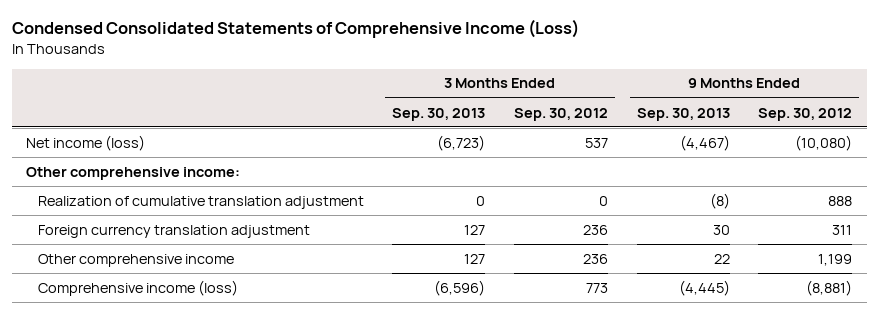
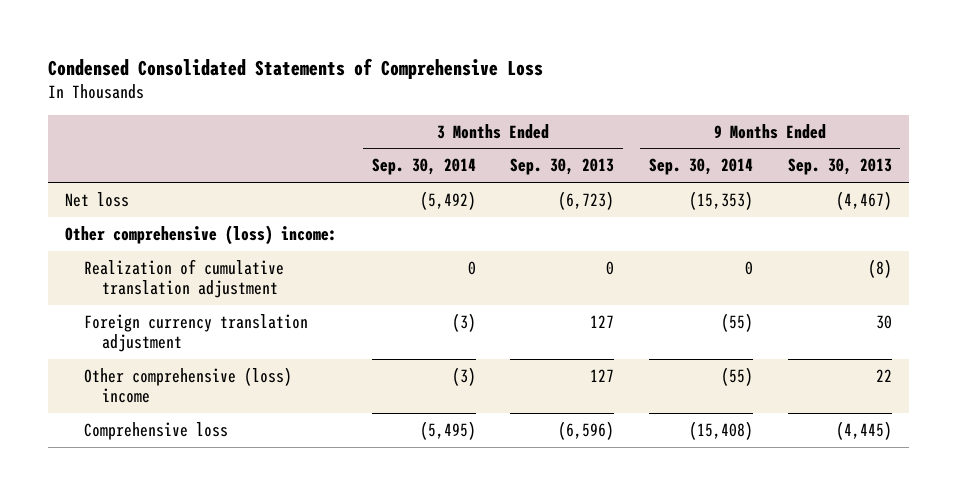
[11,19,579,39] Condensed Consolidated Statements of Comprehensive Income (Loss) -> [47,57,543,79] Condensed Consolidated Statements of Comprehensive Loss
[514,107,609,121] Sep. 30, 2012 -> none
[758,107,853,121] Sep. 30, 2012 -> none
none -> [371,158,476,176] Sep. 30, 2014
none -> [649,158,754,176] Sep. 30, 2014
[26,134,146,151] Net income (loss) -> [65,191,130,207] Net loss
[26,166,241,180] Other comprehensive income: -> [65,224,338,245] Other comprehensive (loss) income:
[37,253,234,267] Other comprehensive income -> [83,366,292,404] Other comprehensive (loss) income
[37,279,238,296] Comprehensive income (loss) -> [83,421,228,440] Comprehensive loss

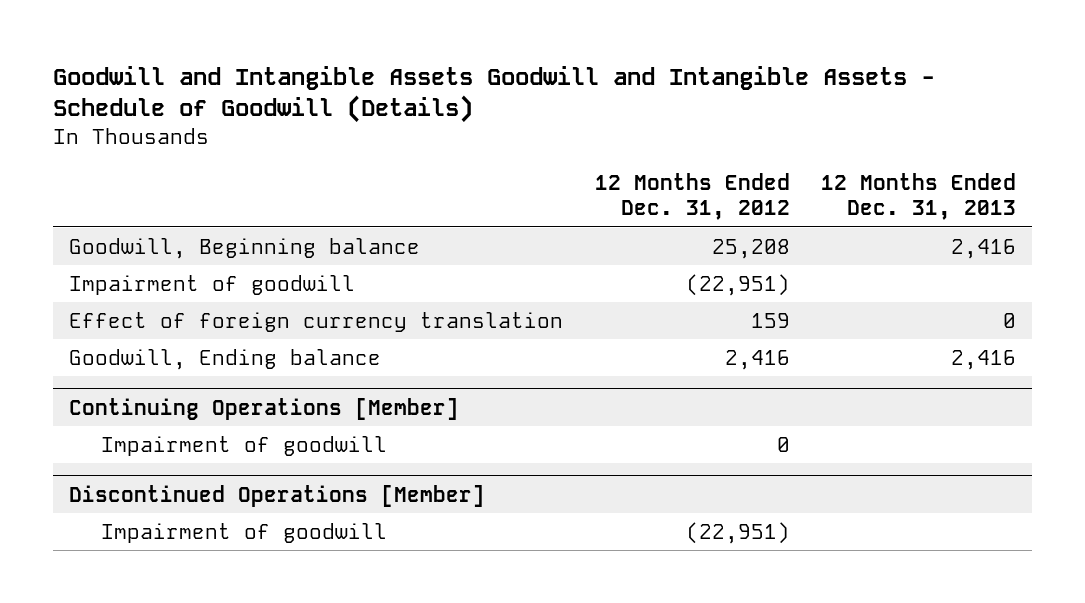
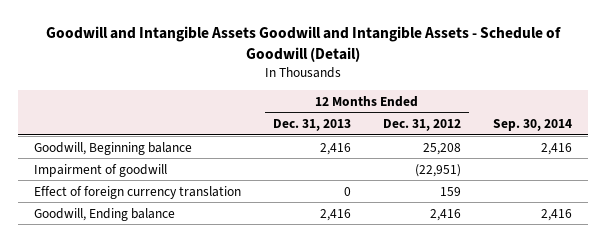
[53,65,936,124] Goodwill and Intangible Assets Goodwill and Intangible Assets - Schedule of Goodwill (Details) -> [45,26,561,62] Goodwill and Intangible Assets Goodwill and Intangible Assets - Schedule of Goodwill (Detail)
none -> [493,118,573,131] Sep. 30, 2014
[68,397,459,420] Continuing Operations [Member] -> none
[100,435,387,456] Impairment of goodwill -> none
[68,484,485,507] Discontinued Operations [Member] -> none
[100,522,387,543] Impairment of goodwill -> none

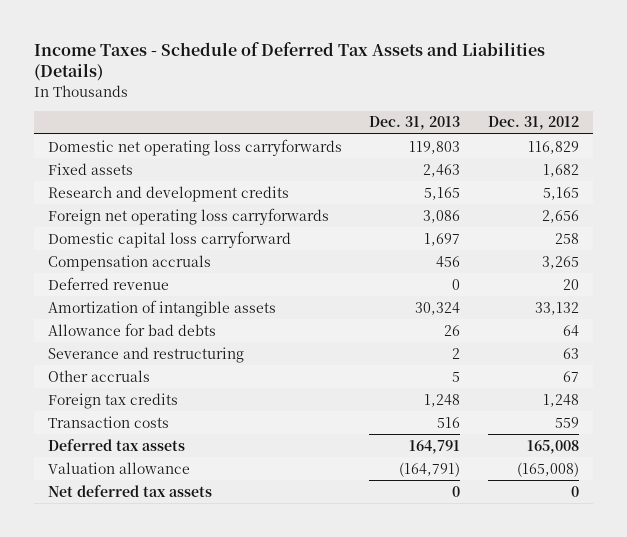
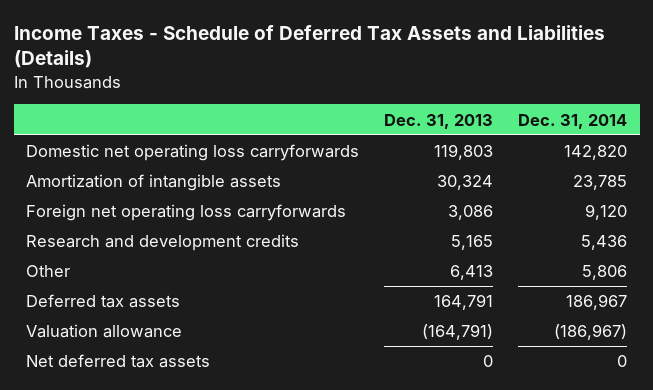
[488,116,580,131] Dec. 31, 2012 -> none
none -> [518,113,628,129] Dec. 31, 2014
[47,162,133,175] Fixed assets -> none
[47,230,291,248] Domestic capital loss carryforward -> none
[47,254,211,271] Compensation accruals -> none
[47,276,169,290] Deferred revenue -> none
[47,322,216,336] Allowance for bad debts -> none
[47,346,244,363] Severance and restructuring -> none
[47,392,178,409] Foreign tax credits -> none
[47,415,169,428] Transaction costs -> none
[47,207,329,225] Foreign net operating loss carryforwards -> [26,204,347,222] Foreign net operating loss carryforwards
[47,185,289,202] Research and development credits -> [26,234,300,252] Research and development credits
[47,369,150,382] Other accruals -> [26,265,71,278] Other
[452,371,461,382] 5 -> [450,265,494,281] 6,413

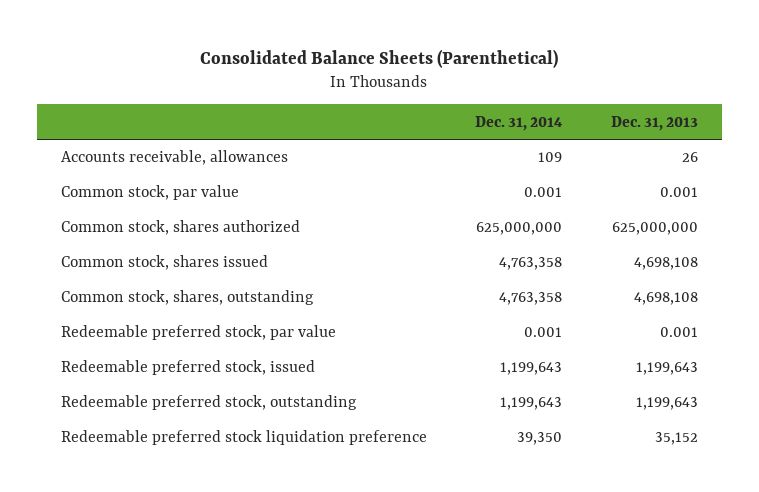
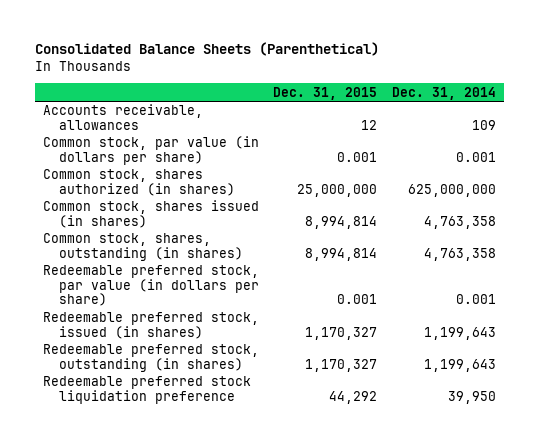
[610,115,698,131] Dec. 31, 2013 -> none
none -> [273,86,378,100] Dec. 31, 2015
[61,185,240,201] Common stock, par value -> [42,136,259,165] Common stock, par value (in dollars per share)
[61,220,301,236] Common stock, shares authorized -> [42,169,235,196] Common stock, shares authorized (in shares)
[61,255,269,271] Common stock, shares issued -> [42,200,259,228] Common stock, shares issued (in shares)
[61,290,315,306] Common stock, shares, outstanding -> [42,233,243,261] Common stock, shares, outstanding (in shares)
[61,325,337,341] Redeemable preferred stock, par value -> [42,265,259,307] Redeemable preferred stock, par value (in dollars per share)
[61,360,316,376] Redeemable preferred stock, issued -> [42,312,259,339] Redeemable preferred stock, issued (in shares)
[61,395,358,411] Redeemable preferred stock, outstanding -> [42,344,259,372] Redeemable preferred stock, outstanding (in shares)
[517,432,563,446] 39,350 -> [448,390,497,404] 39,950

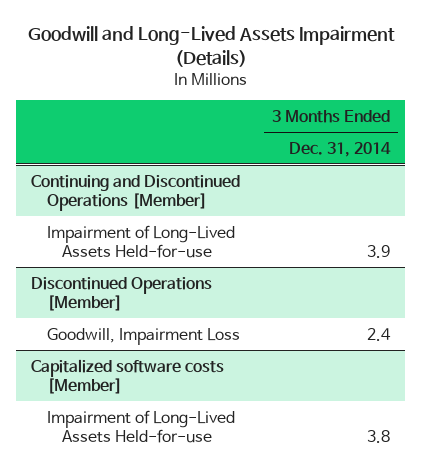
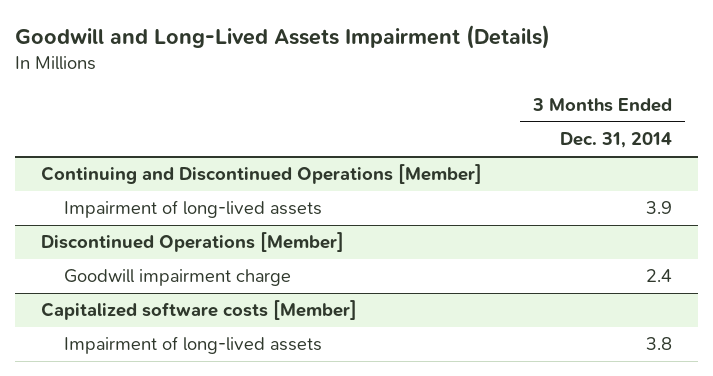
[46,224,235,259] Impairment of Long-Lived Assets Held-for-use -> [64,200,323,219] Impairment of long-lived assets
[46,327,240,345] Goodwill, Impairment Loss -> [64,269,292,287] Goodwill impairment charge
[46,409,235,444] Impairment of Long-Lived Assets Held-for-use -> [64,336,323,355] Impairment of long-lived assets

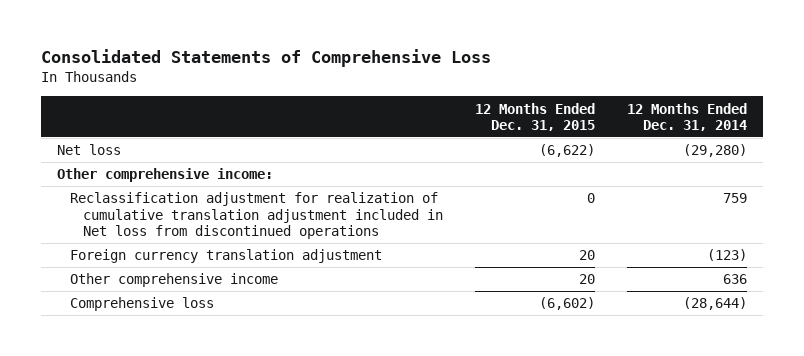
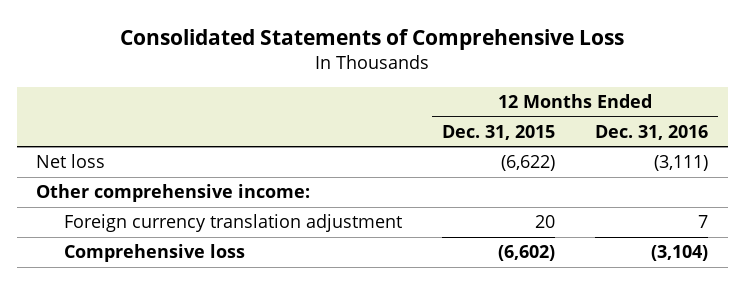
[626,102,747,132] 12 Months Ended Dec. 31, 2014 -> none
none -> [595,124,709,140] Dec. 31, 2016
[70,192,444,239] Reclassification adjustment for realization of cumulative translation adjustment included in Net loss from discontinued operations -> none
[70,273,279,288] Other comprehensive income -> none

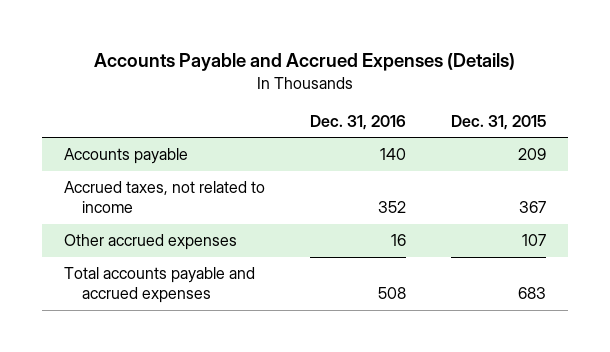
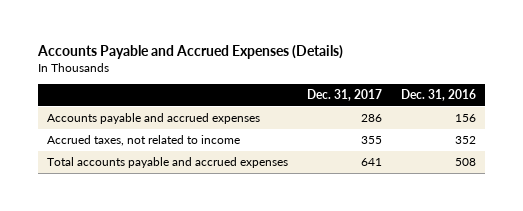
[451,114,547,130] Dec. 31, 2015 -> none
none -> [306,89,382,102] Dec. 31, 2017
[64,148,189,165] Accounts payable -> [46,113,260,125] Accounts payable and accrued expenses
[380,148,407,161] 140 -> [454,114,476,123] 156
[64,234,238,251] Other accrued expenses -> none

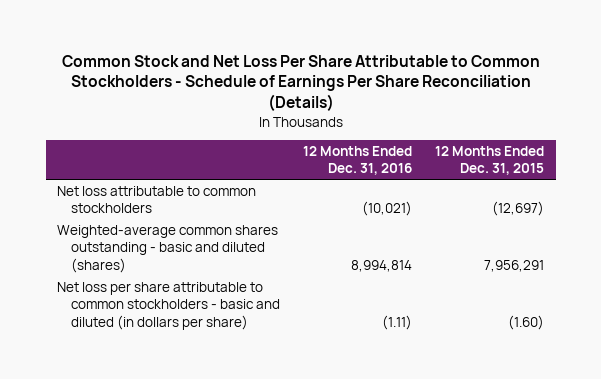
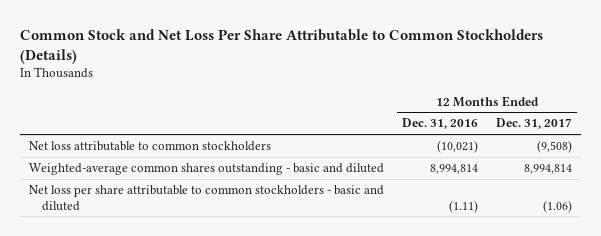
[61,54,540,112] Common Stock and Net Loss Per Share Attributable to Common Stockholders - Schedule of Earnings Per Share Reconciliation (Details) -> [19,28,543,65] Common Stock and Net Loss Per Share Attributable to Common Stockholders (Details)
[434,145,544,176] 12 Months Ended Dec. 31, 2015 -> none
none -> [496,118,573,130] Dec. 31, 2017
[57,224,279,273] Weighted-average common shares outstanding - basic and diluted (shares) -> [28,163,384,176] Weighted-average common shares outstanding - basic and diluted
[57,281,280,330] Net loss per share attributable to common stockholders - basic and diluted (in dollars per share) -> [28,185,384,211] Net loss per share attributable to common stockholders - basic and diluted

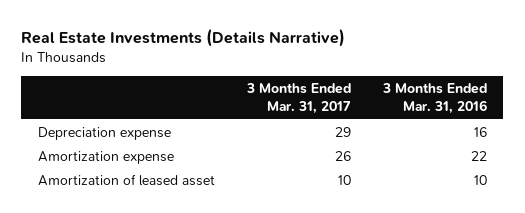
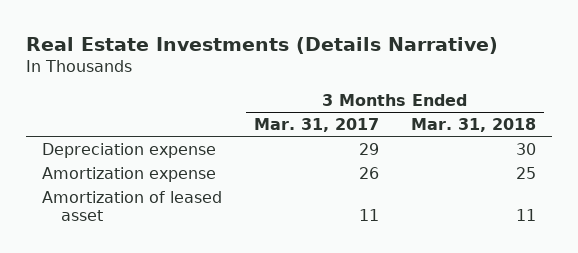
[382,83,488,115] 3 Months Ended Mar. 31, 2016 -> none
none -> [411,117,537,132] Mar. 31, 2018
[337,174,351,185] 10 -> [359,209,380,222] 11

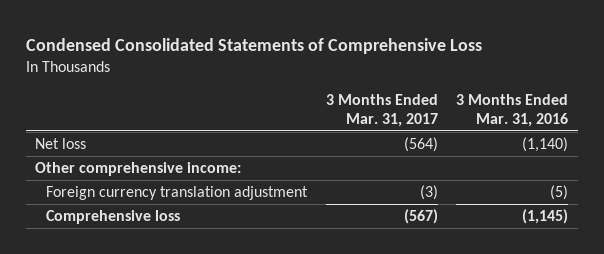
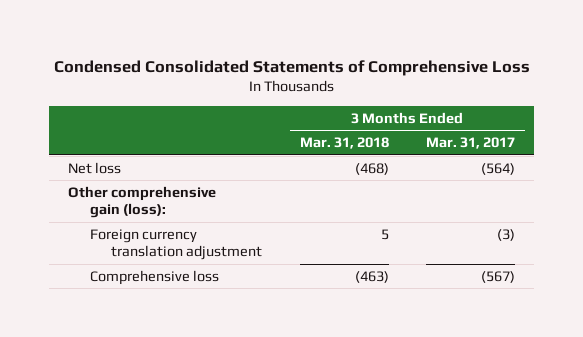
[456,93,569,128] 3 Months Ended Mar. 31, 2016 -> none
none -> [299,137,389,150] Mar. 31, 2018
[35,162,242,177] Other comprehensive income: -> [67,185,216,219] Other comprehensive gain (loss):

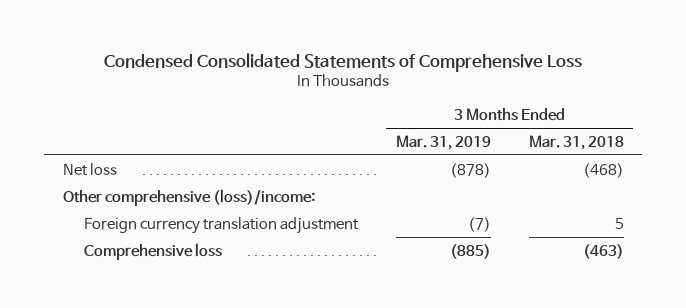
[426,137,516,150] Mar. 31, 2017 -> none
none -> [395,134,491,150] Mar. 31, 2019
[67,185,216,219] Other comprehensive gain (loss): -> [62,188,315,206] Other comprehensive (loss)/income:

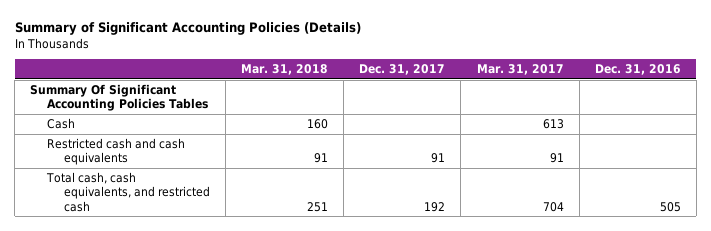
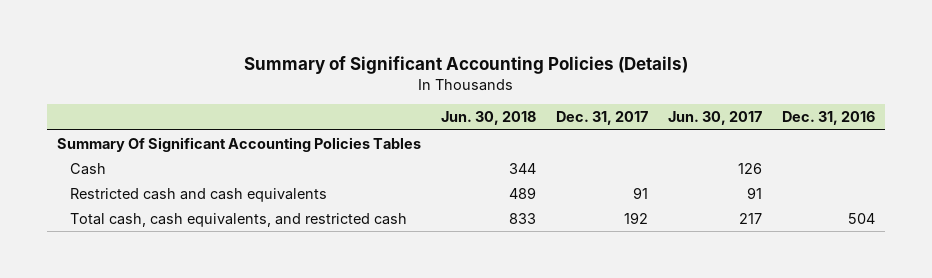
[240,64,328,76] Mar. 31, 2018 -> none
[476,64,564,76] Mar. 31, 2017 -> none
none -> [441,111,537,126] Jun. 30, 2018
none -> [667,111,762,126] Jun. 30, 2017
[659,201,681,212] 505 -> [847,212,875,224] 504

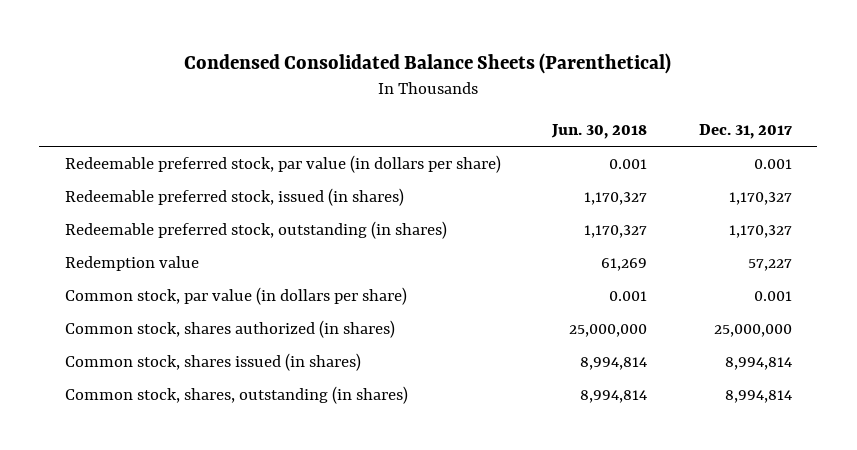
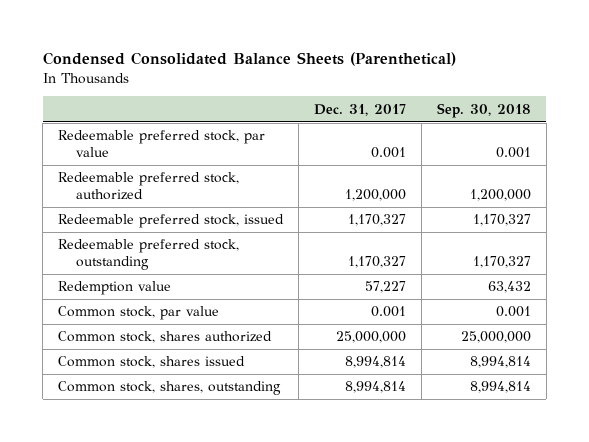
[551,123,648,139] Jun. 30, 2018 -> none
none -> [436,102,531,118] Sep. 30, 2018
[65,154,502,173] Redeemable preferred stock, par value (in dollars per share) -> [58,130,266,157] Redeemable preferred stock, par value
none -> [58,172,240,200] Redeemable preferred stock, authorized
[65,187,405,206] Redeemable preferred stock, issued (in shares) -> [58,214,285,229] Redeemable preferred stock, issued
[65,220,448,239] Redeemable preferred stock, outstanding (in shares) -> [58,239,240,270] Redeemable preferred stock, outstanding
[65,286,408,305] Common stock, par value (in dollars per share) -> [58,306,220,321] Common stock, par value
[65,319,396,338] Common stock, shares authorized (in shares) -> [58,331,273,344] Common stock, shares authorized
[65,352,362,371] Common stock, shares issued (in shares) -> [58,356,246,369] Common stock, shares issued
[65,385,409,404] Common stock, shares, outstanding (in shares) -> [58,381,282,396] Common stock, shares, outstanding

